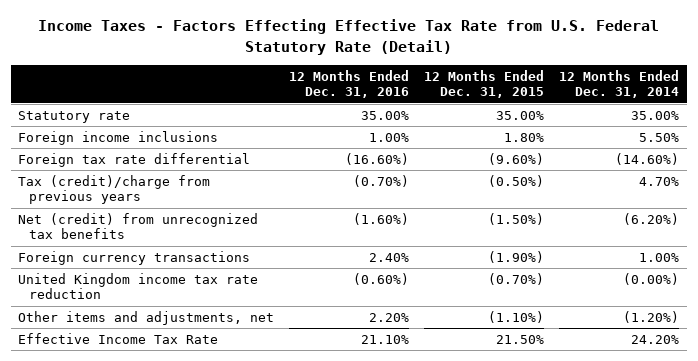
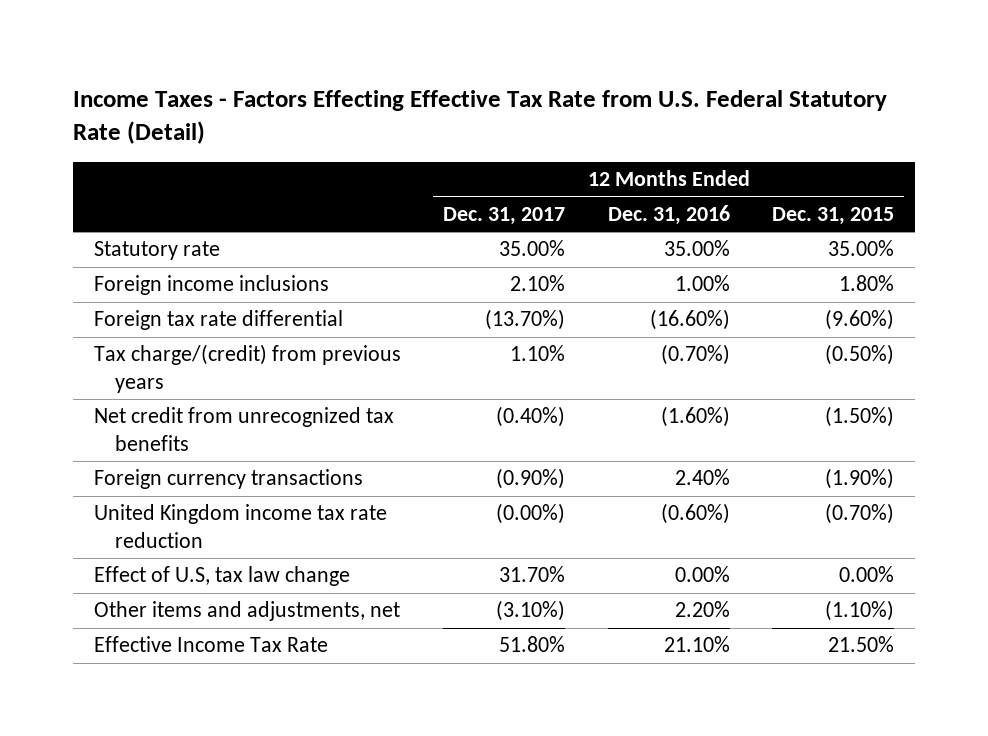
[559,69,680,99] 12 Months Ended Dec. 31, 2014 -> none
none -> [443,207,566,226] Dec. 31, 2017
[18,174,211,205] Tax (credit)/charge from previous years -> [94,344,402,393] Tax charge/(credit) from previous years
[18,212,259,240] Net (credit) from unrecognized tax benefits -> [94,407,395,451] Net credit from unrecognized tax benefits
none -> [94,566,351,587] Effect of U.S, tax law change

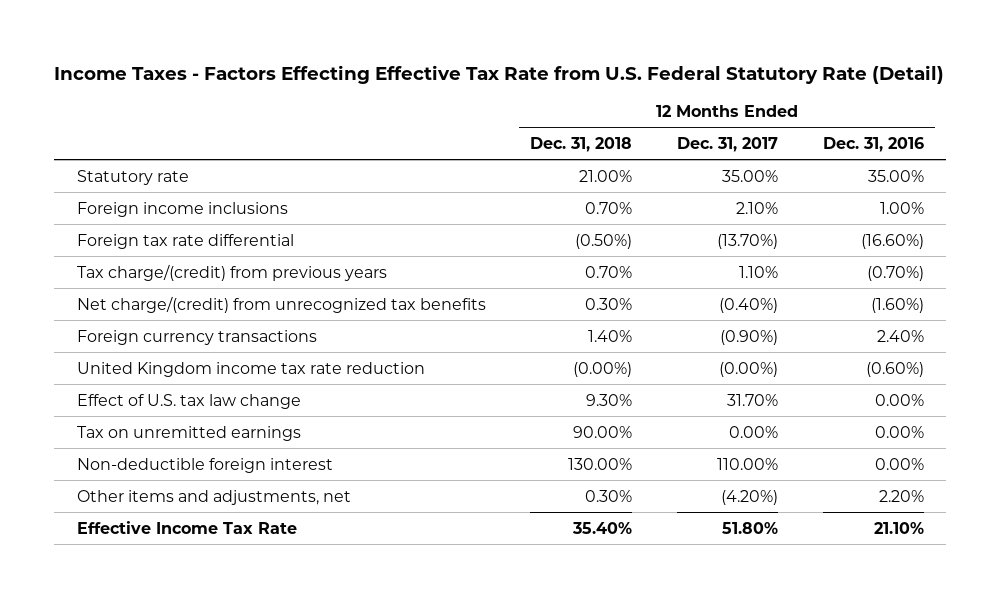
[771,207,894,226] Dec. 31, 2015 -> none
none -> [530,137,633,153] Dec. 31, 2018
[94,407,395,451] Net credit from unrecognized tax benefits -> [76,295,486,313] Net charge/(credit) from unrecognized tax benefits
[94,566,351,587] Effect of U.S, tax law change -> [76,393,301,409] Effect of U.S. tax law change
none -> [76,425,301,441] Tax on unremitted earnings
none -> [76,457,333,473] Non-deductible foreign interest
[496,600,566,622] (3.10%) -> [720,489,778,505] (4.20%)

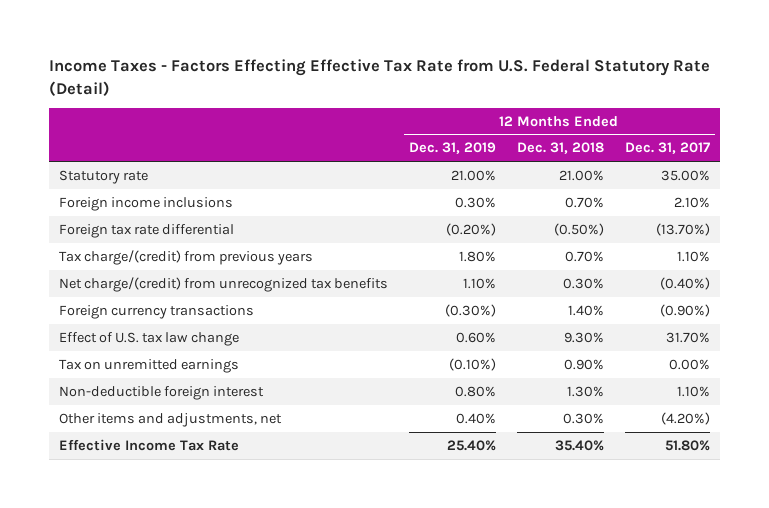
[822,137,924,153] Dec. 31, 2016 -> none
none -> [409,142,497,155] Dec. 31, 2019
[76,361,425,377] United Kingdom income tax rate reduction -> none
[573,425,633,438] 90.00% -> [563,358,604,370] 0.90%
[568,457,633,470] 130.00% -> [566,385,604,397] 1.30%
[716,457,778,470] 110.00% -> [676,385,710,397] 1.10%

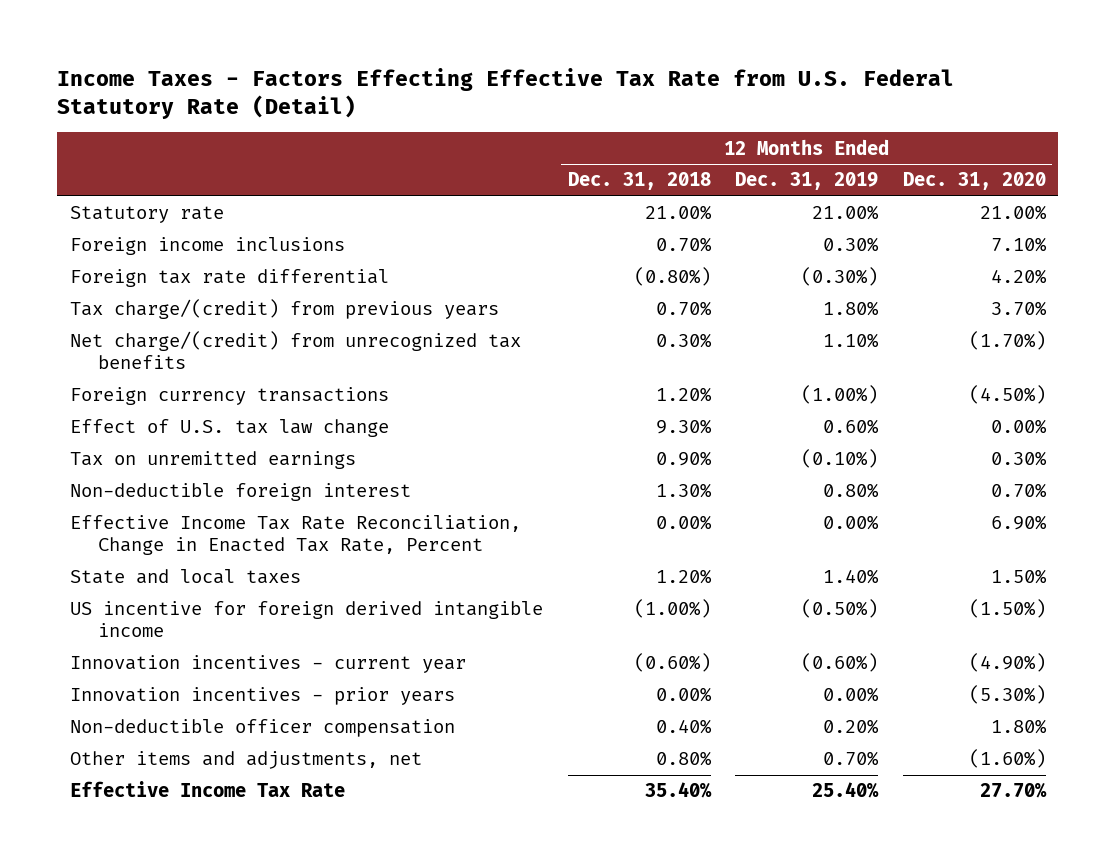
[624,142,710,155] Dec. 31, 2017 -> none
none -> [902,172,1046,191] Dec. 31, 2020
[446,222,497,236] (0.20%) -> [801,267,879,287] (0.30%)
[553,222,604,236] (0.50%) -> [633,267,711,287] (0.80%)
[445,303,497,317] (0.30%) -> [801,385,879,405] (1.00%)
[567,304,604,316] 1.40% -> [655,387,712,403] 1.20%
none -> [69,515,521,556] Effective Income Tax Rate Reconciliation, Change in Enacted Tax Rate, Percent
none -> [69,569,301,585] State and local taxes
none -> [69,601,543,638] US incentive for foreign derived intangible income
none -> [69,655,466,674] Innovation incentives - current year
none -> [69,687,455,706] Innovation incentives - prior years
none -> [69,719,455,738] Non-deductible officer compensation
[456,412,497,424] 0.40% -> [823,751,880,767] 0.70%
[562,412,604,424] 0.30% -> [655,751,712,767] 0.80%

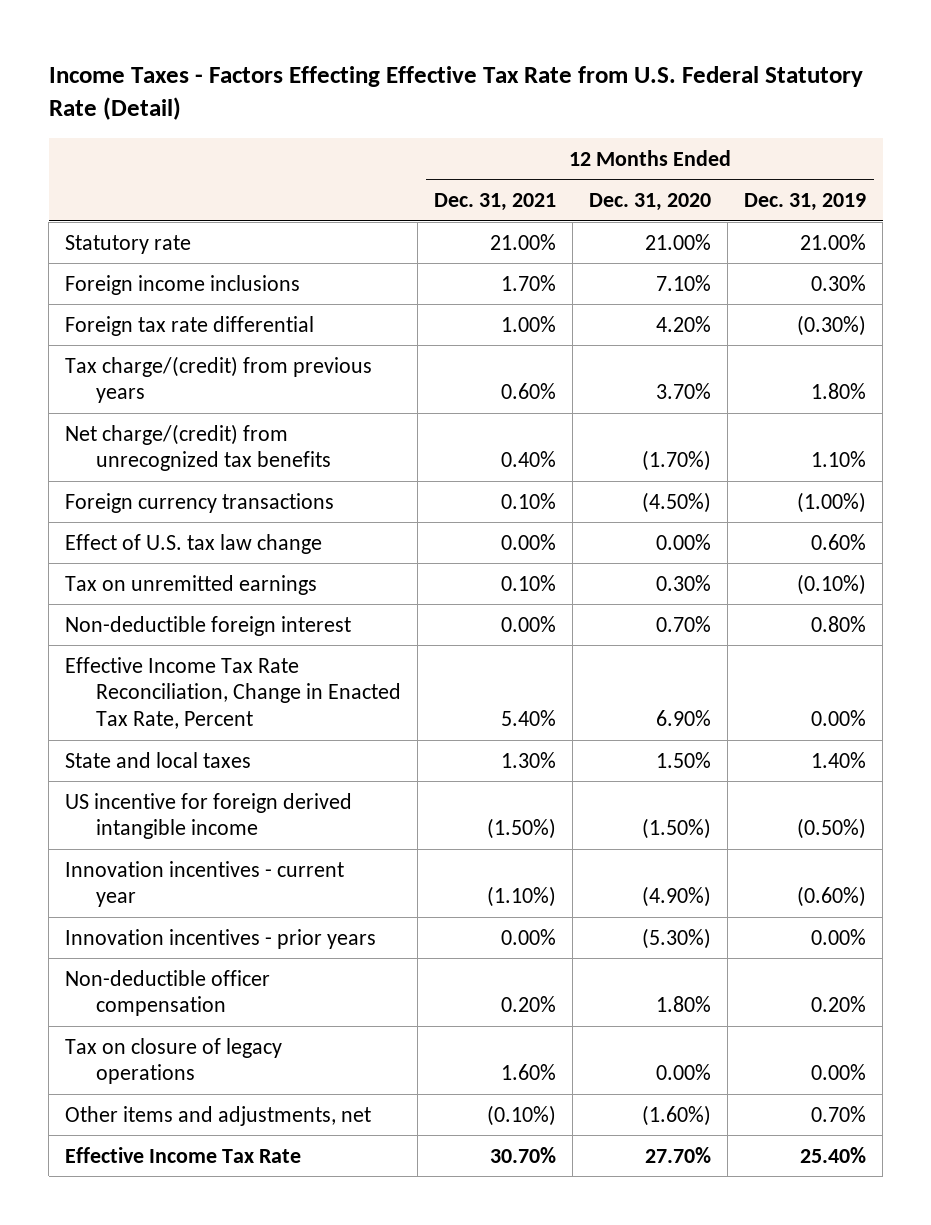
[567,172,711,191] Dec. 31, 2018 -> none
none -> [433,193,556,212] Dec. 31, 2021
none -> [65,1037,283,1085] Tax on closure of legacy operations

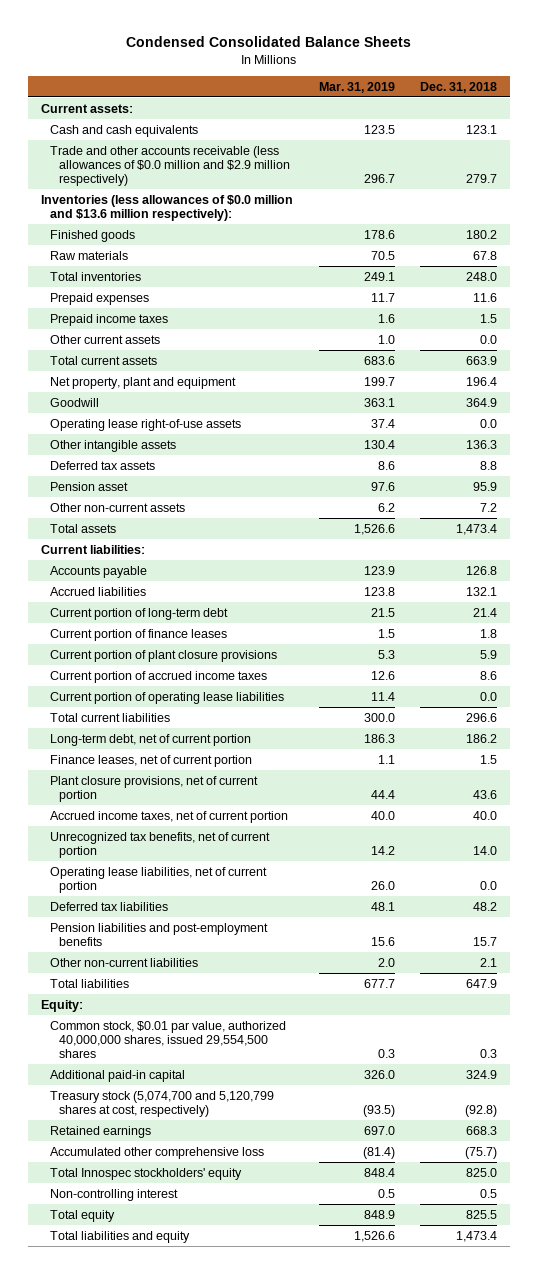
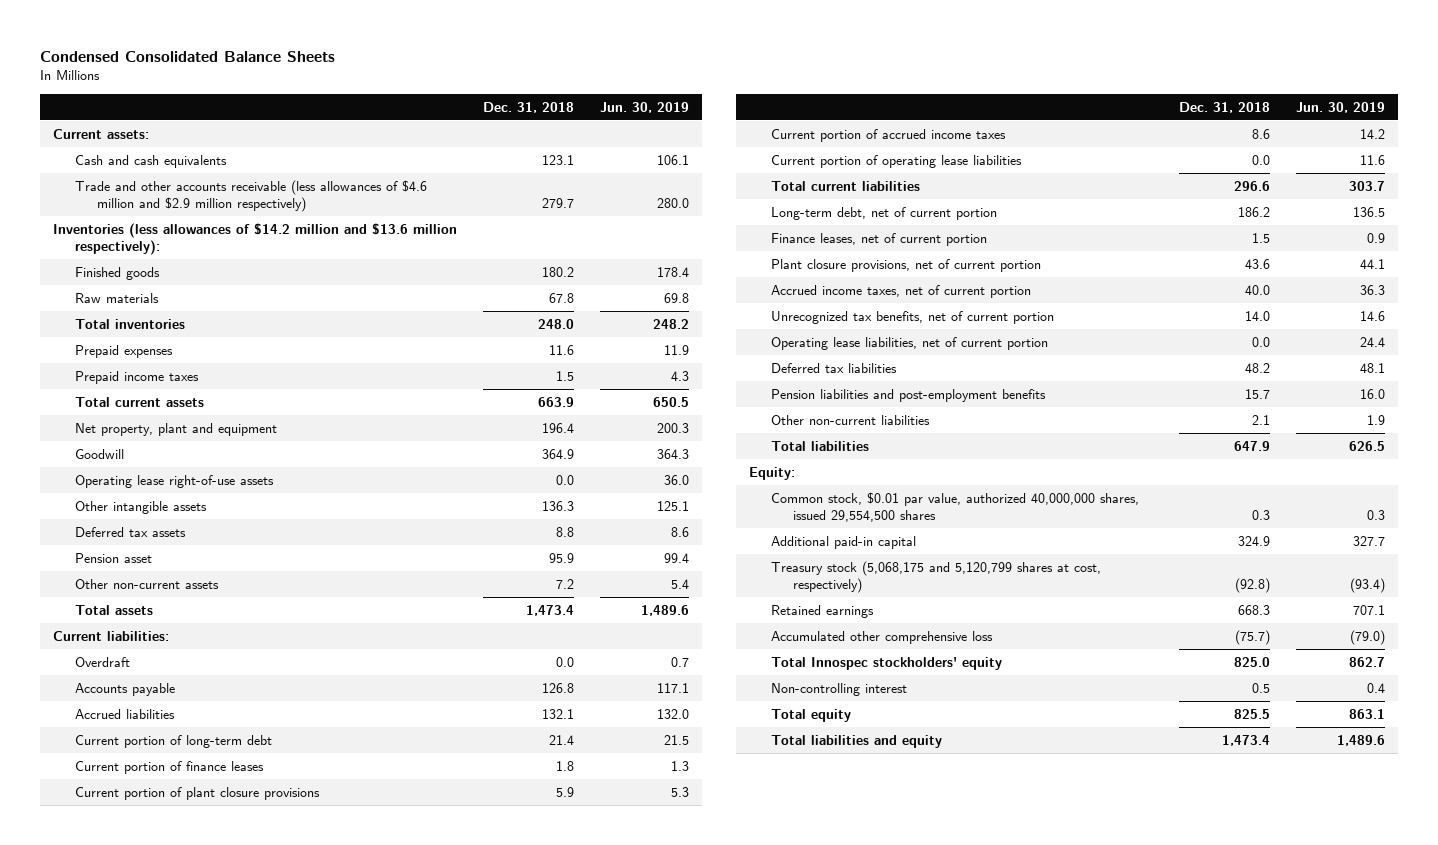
[318,81,395,93] Mar. 31, 2019 -> none
none -> [600,101,690,113] Jun. 30, 2019
[49,145,290,187] Trade and other accounts receivable (less allowances of $0.0 million and $2.9 million respectively) -> [75,179,428,212] Trade and other accounts receivable (less allowances of $4.6 million and $2.9 million respectively)
[40,194,293,221] Inventories (less allowances of $0.0 million and $13.6 million respectively): -> [53,222,458,255] Inventories (less allowances of $14.2 million and $13.6 million respectively):
[49,334,160,344] Other current assets -> none
none -> [75,656,131,667] Overdraft
[49,1090,274,1117] Treasury stock (5,074,700 and 5,120,799 shares at cost, respectively) -> [771,560,1102,593] Treasury stock (5,068,175 and 5,120,799 shares at cost, respectively)

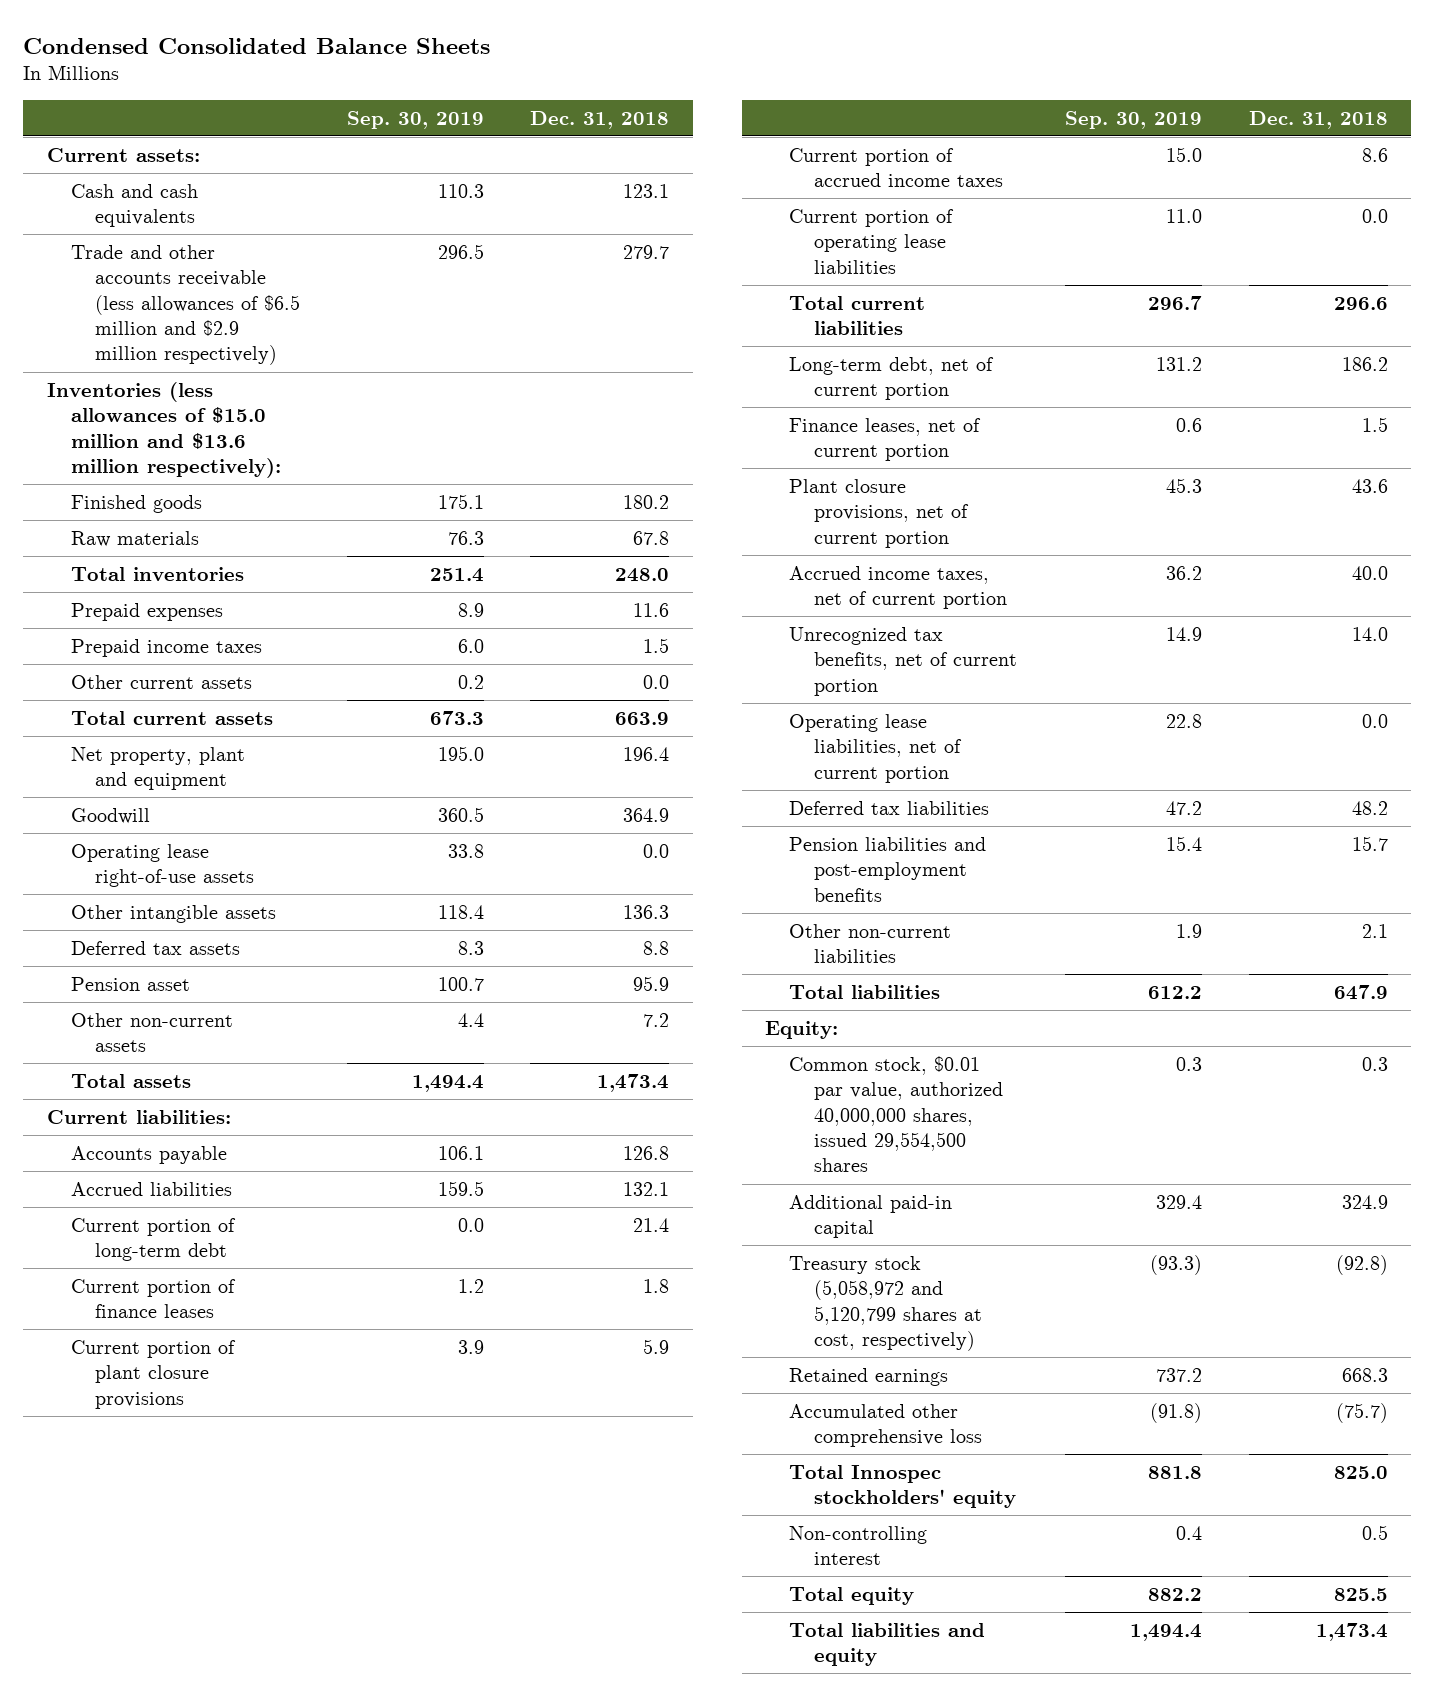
[600,101,690,113] Jun. 30, 2019 -> none
none -> [346,110,484,129] Sep. 30, 2019
[75,179,428,212] Trade and other accounts receivable (less allowances of $4.6 million and $2.9 million respectively) -> [71,244,301,366] Trade and other accounts receivable (less allowances of $6.5 million and $2.9 million respectively)
[53,222,458,255] Inventories (less allowances of $14.2 million and $13.6 million respectively): -> [46,381,282,478] Inventories (less allowances of $15.0 million and $13.6 million respectively):
none -> [71,674,253,689] Other current assets
[75,656,131,667] Overdraft -> none
[771,560,1102,593] Treasury stock (5,068,175 and 5,120,799 shares at cost, respectively) -> [789,1255,982,1351] Treasury stock (5,058,972 and 5,120,799 shares at cost, respectively)

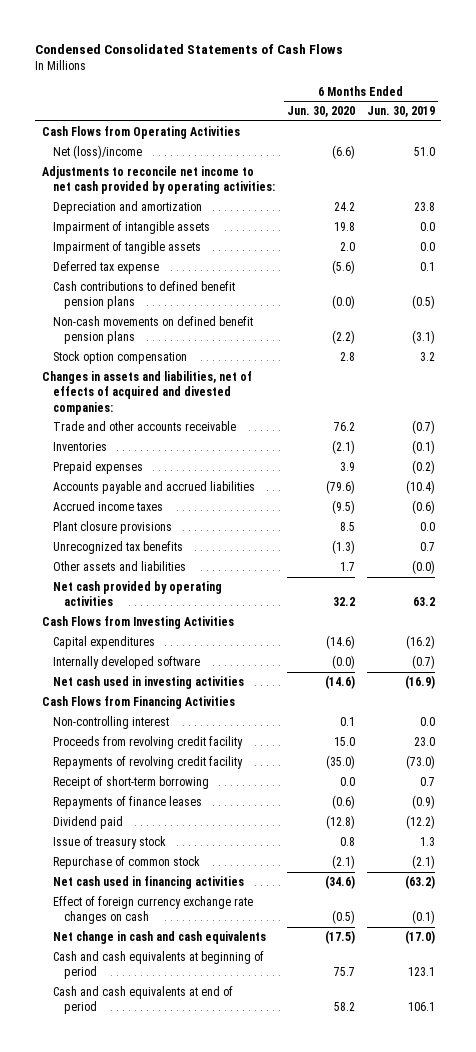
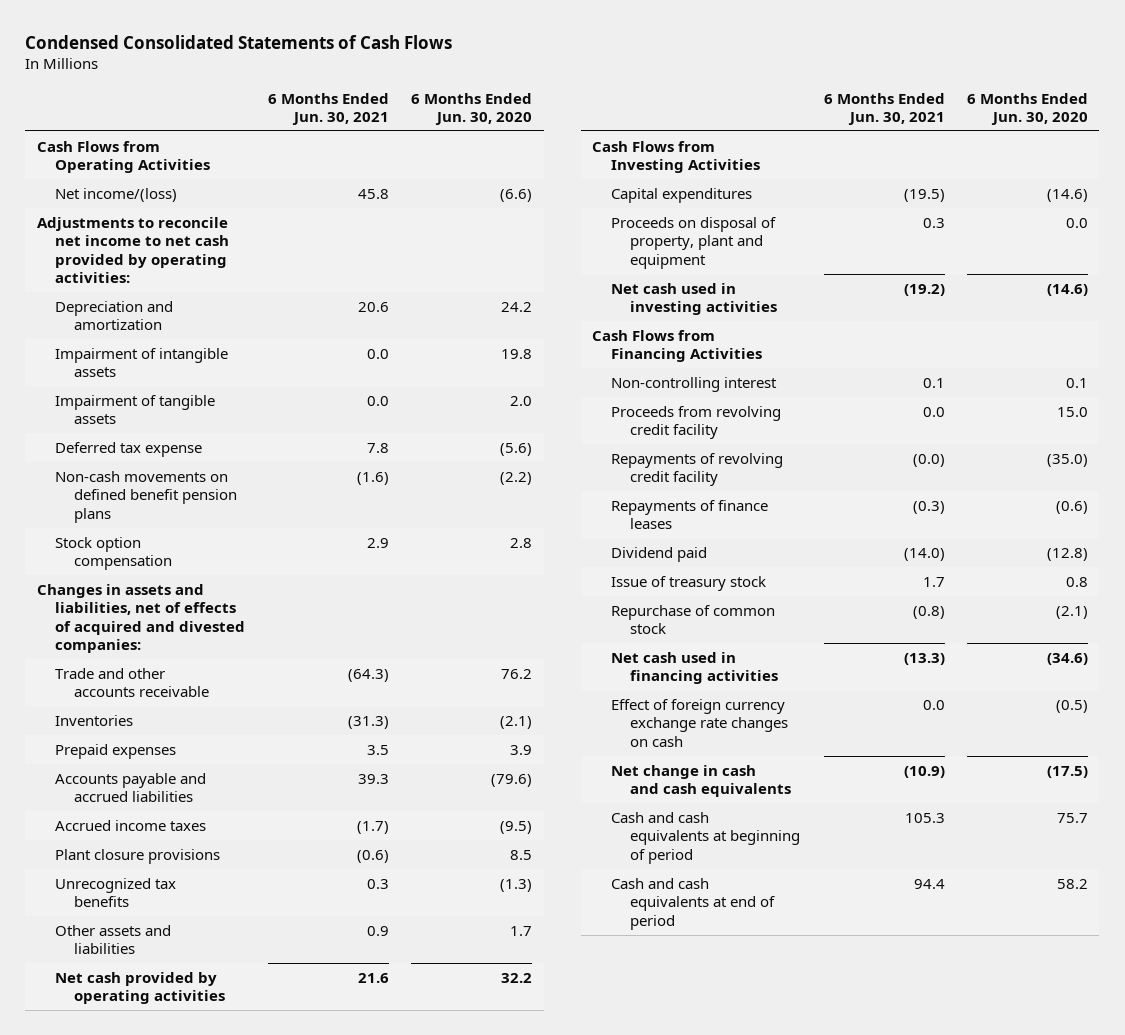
[366,106,435,118] Jun. 30, 2019 -> none
none -> [267,92,389,125] 6 Months Ended Jun. 30, 2021
[52,144,142,159] Net (loss)/income -> [55,187,178,202] Net income/(loss)
[52,280,235,310] Cash contributions to defined benefit pension plans -> none
[52,655,200,669] Internally developed software -> none
none -> [610,216,776,269] Proceeds on disposal of property, plant and equipment
[52,775,209,789] Receipt of short-term borrowing -> none

